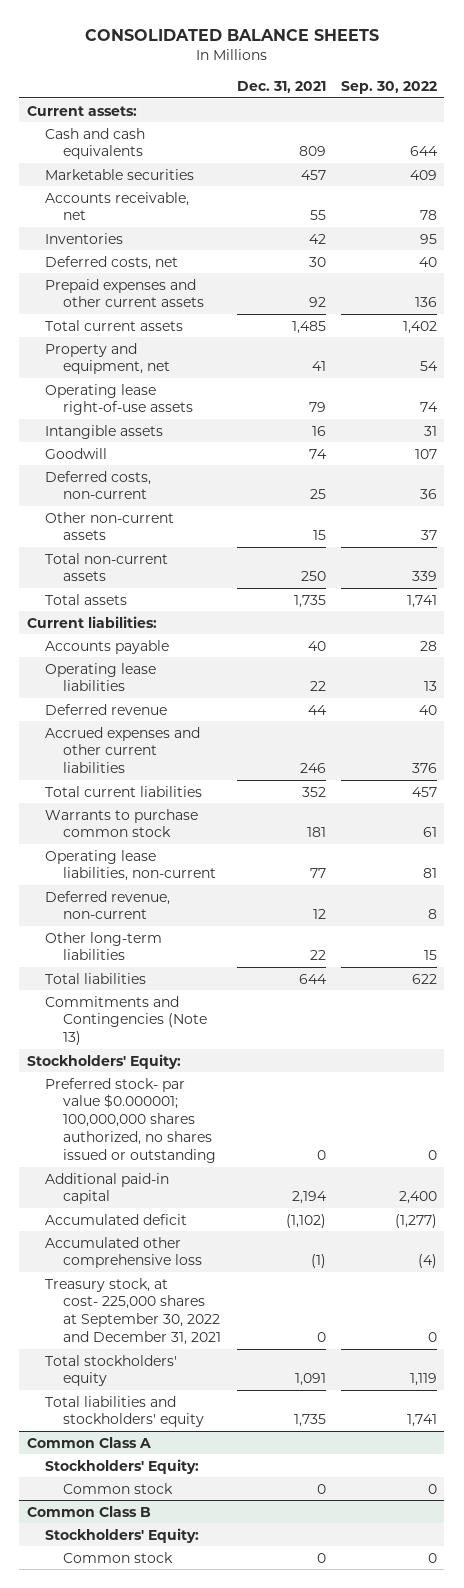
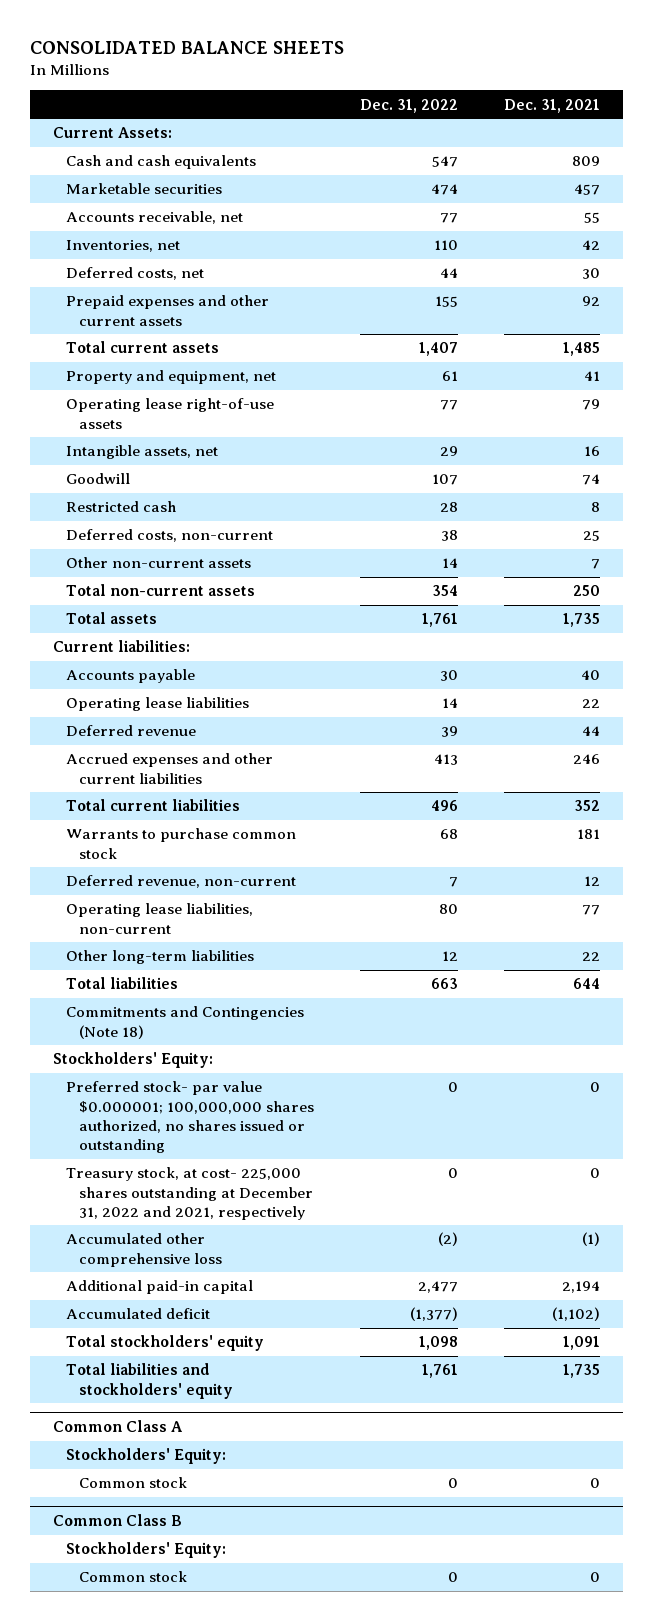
[340,80,437,94] Sep. 30, 2022 -> none
none -> [360,98,459,113] Dec. 31, 2022
[26,105,137,116] Current assets: -> [52,127,172,139] Current Assets:
[45,232,124,244] Inventories -> [65,240,180,253] Inventories, net
[45,424,164,439] Intangible assets -> [65,445,218,460] Intangible assets, net
none -> [65,501,176,513] Restricted cash
[312,530,326,541] 15 -> [591,559,601,570] 7
[45,849,217,882] Operating lease liabilities, non-current -> [65,903,253,934] Operating lease liabilities, non-current
[45,995,208,1046] Commitments and Contingencies (Note 13) -> [65,1006,304,1039] Commitments and Contingencies (Note 18)
none -> [65,1167,314,1220] Treasury stock, at cost- 225,000 shares outstanding at December 31, 2022 and 2021, respectively
[45,1236,203,1269] Accumulated other comprehensive loss -> [65,1233,223,1267] Accumulated other comprehensive loss
[45,1277,222,1346] Treasury stock, at cost- 225,000 shares at September 30, 2022 and December 31, 2021 -> none

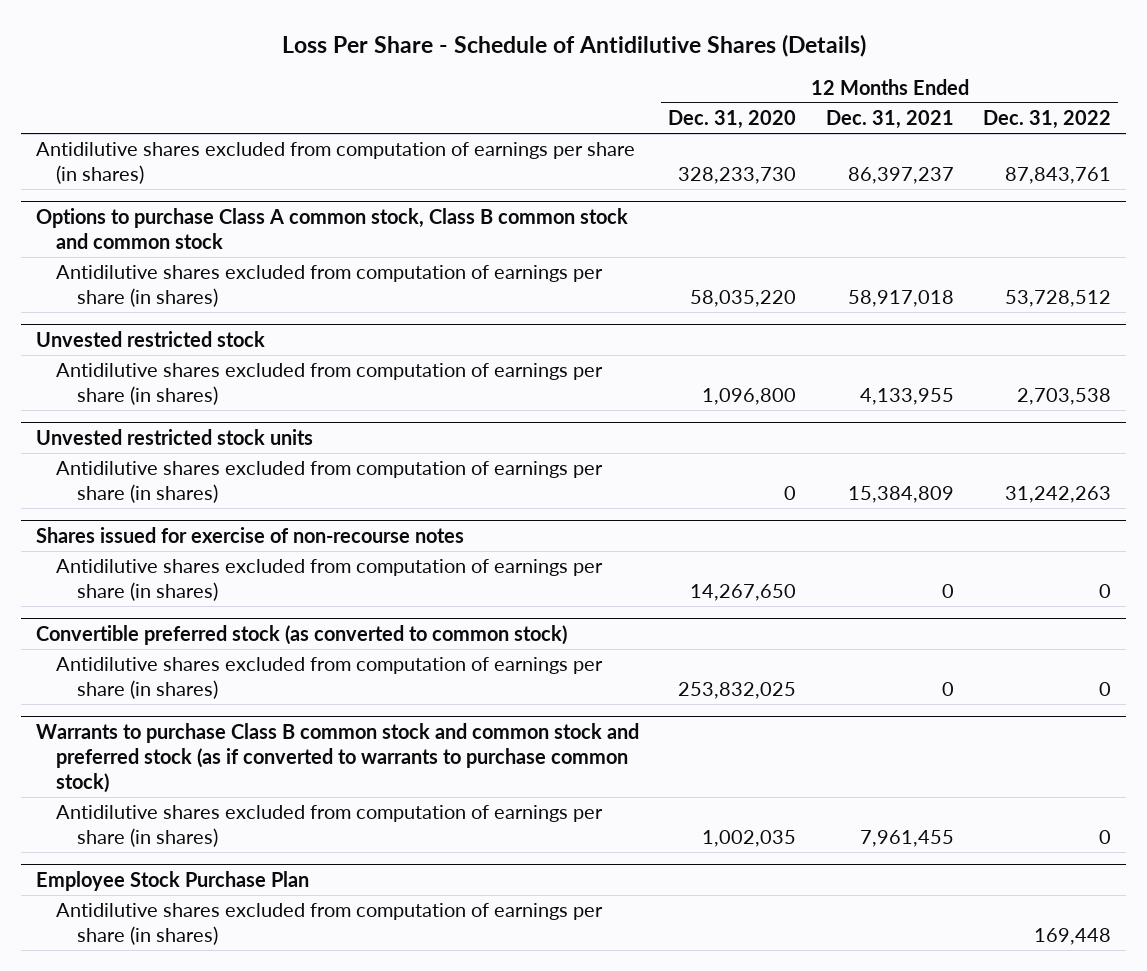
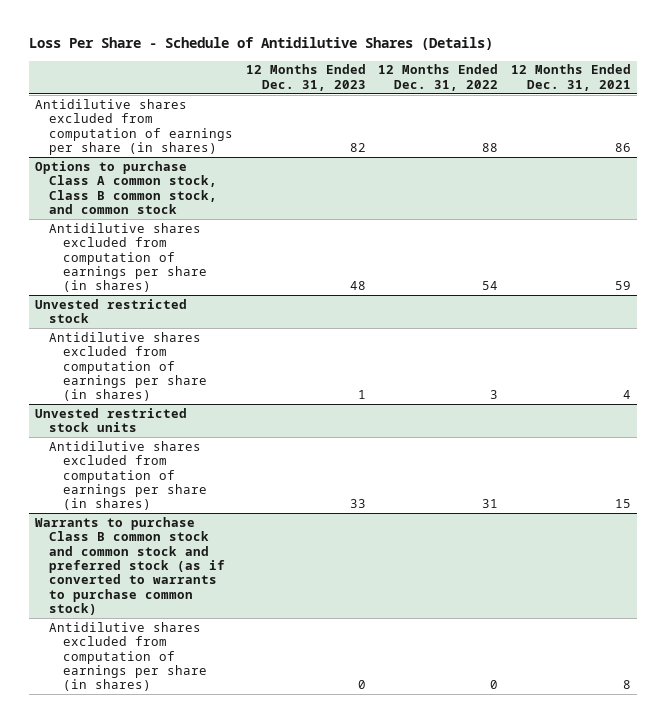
[668,110,797,130] Dec. 31, 2020 -> none
none -> [245,64,366,91] 12 Months Ended Dec. 31, 2023
[847,167,954,185] 86,397,237 -> [614,142,631,152] 86
[1005,167,1112,185] 87,843,761 -> [482,142,499,152] 88
[36,207,629,250] Options to purchase Class A common stock, Class B common stock and common stock -> [35,160,218,214] Options to purchase Class A common stock, Class B common stock, and common stock
[847,290,954,308] 58,917,018 -> [614,281,631,291] 59
[1005,290,1112,308] 53,728,512 -> [482,281,499,291] 54
[859,388,954,406] 4,133,955 -> [622,390,631,400] 4
[1017,388,1112,406] 2,703,538 -> [490,390,499,400] 3
[36,526,465,543] Shares issued for exercise of non-recourse notes -> none
[56,559,604,602] Antidilutive shares excluded from computation of earnings per share (in shares) -> none
[36,624,568,645] Convertible preferred stock (as converted to common stock) -> none
[56,657,604,700] Antidilutive shares excluded from computation of earnings per share (in shares) -> none
[847,486,954,504] 15,384,809 -> [614,499,631,509] 15
[1005,486,1112,504] 31,242,263 -> [482,499,499,509] 31
[36,870,310,891] Employee Stock Purchase Plan -> none
[56,903,604,946] Antidilutive shares excluded from computation of earnings per share (in shares) -> none
[859,830,954,848] 7,961,455 -> [622,680,631,690] 8

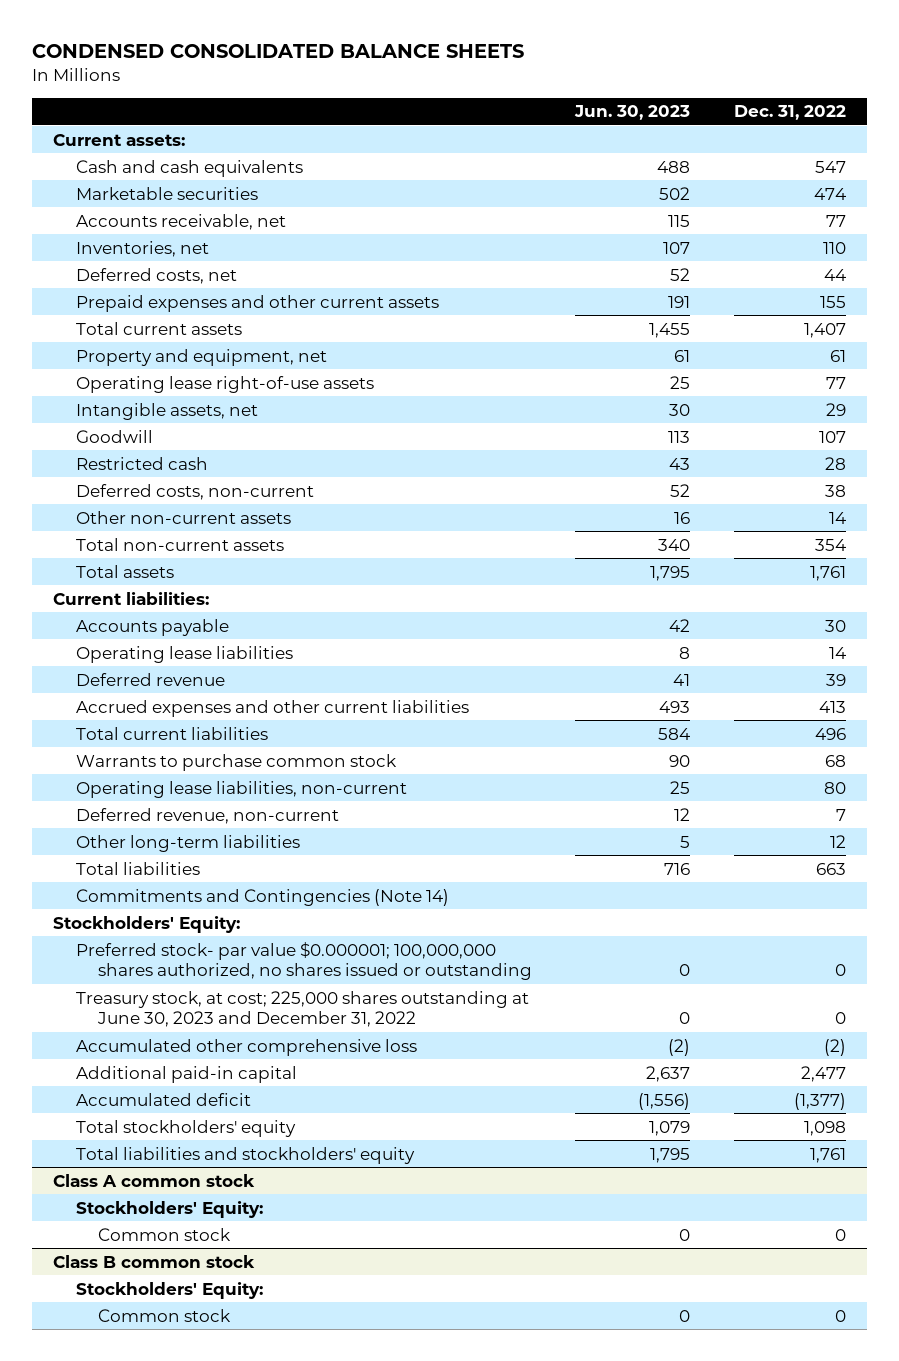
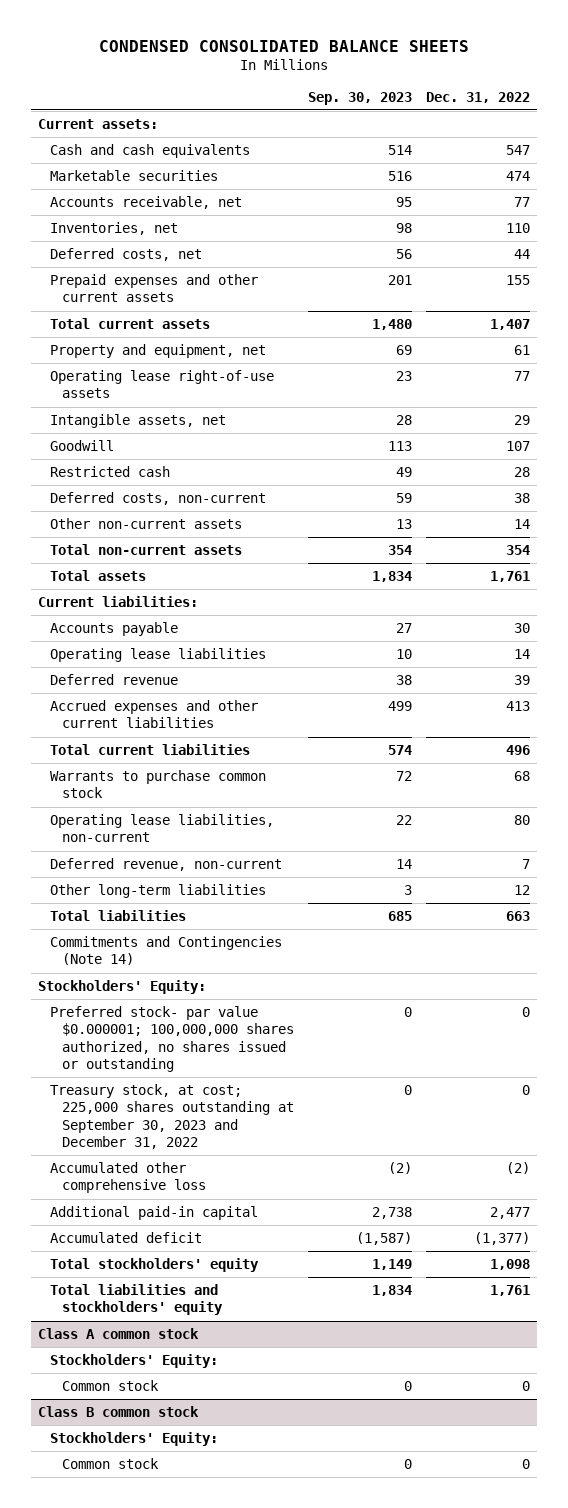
[574,105,691,121] Jun. 30, 2023 -> none
none -> [307,91,412,105] Sep. 30, 2023
[75,990,529,1028] Treasury stock, at cost; 225,000 shares outstanding at June 30, 2023 and December 31, 2022 -> [49,1084,294,1149] Treasury stock, at cost; 225,000 shares outstanding at September 30, 2023 and December 31, 2022

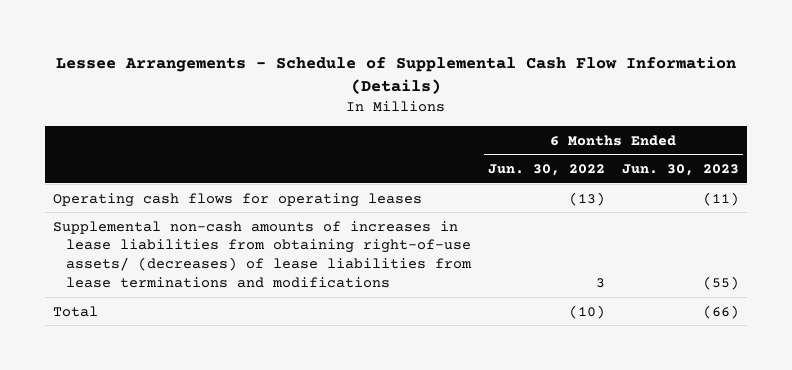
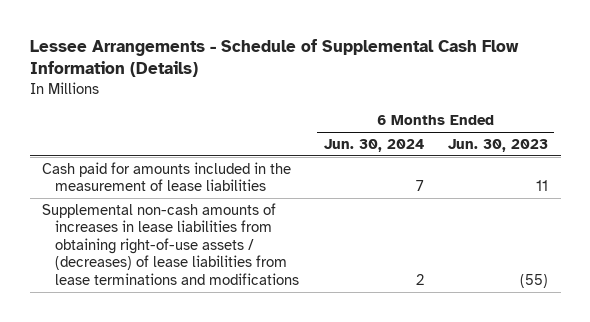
[488,164,606,177] Jun. 30, 2022 -> none
none -> [323,138,424,152] Jun. 30, 2024
[53,192,423,207] Operating cash flows for operating leases -> none
[53,305,99,317] Total -> none
none -> [41,161,291,192] Cash paid for amounts included in the measurement of lease liabilities
[53,220,473,289] Supplemental non-cash amounts of increases in lease liabilities from obtaining right-of-use assets/ (decreases) of lease liabilities from lease terminations and modifications -> [41,202,299,286] Supplemental non-cash amounts of increases in lease liabilities from obtaining right-of-use assets / (decreases) of lease liabilities from lease terminations and modifications

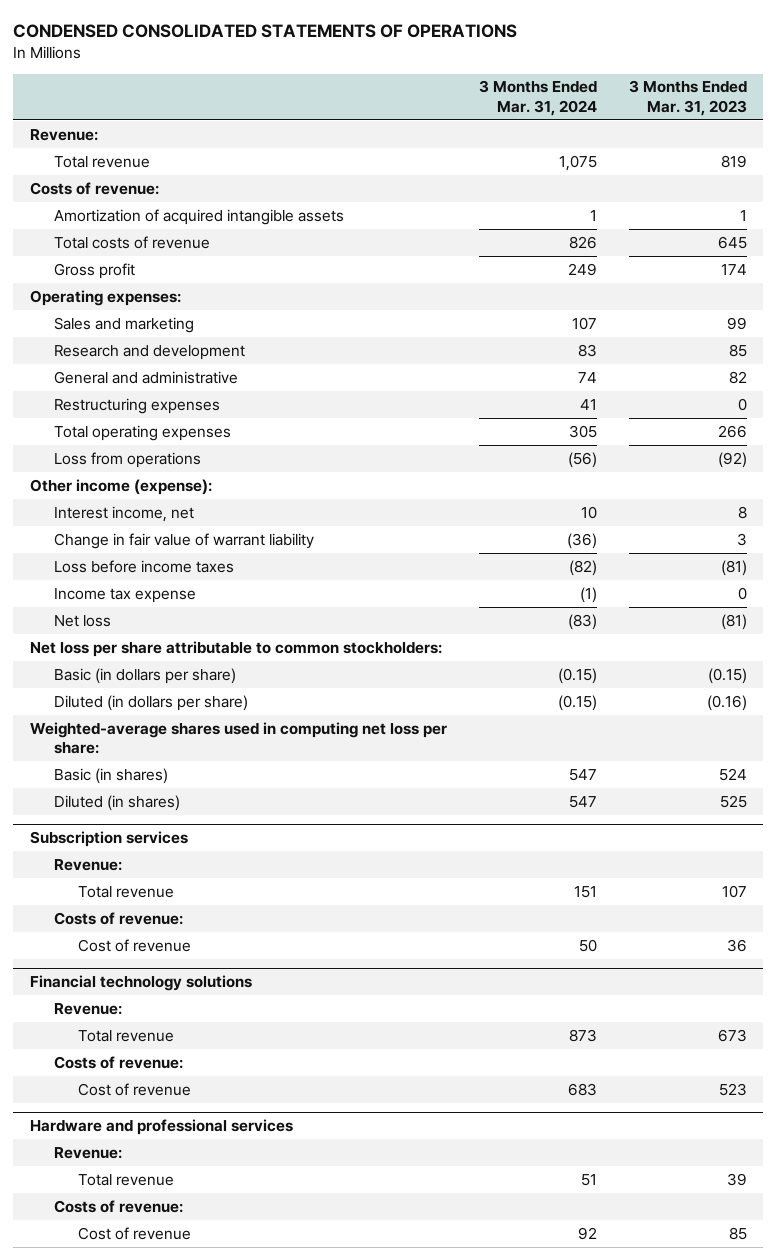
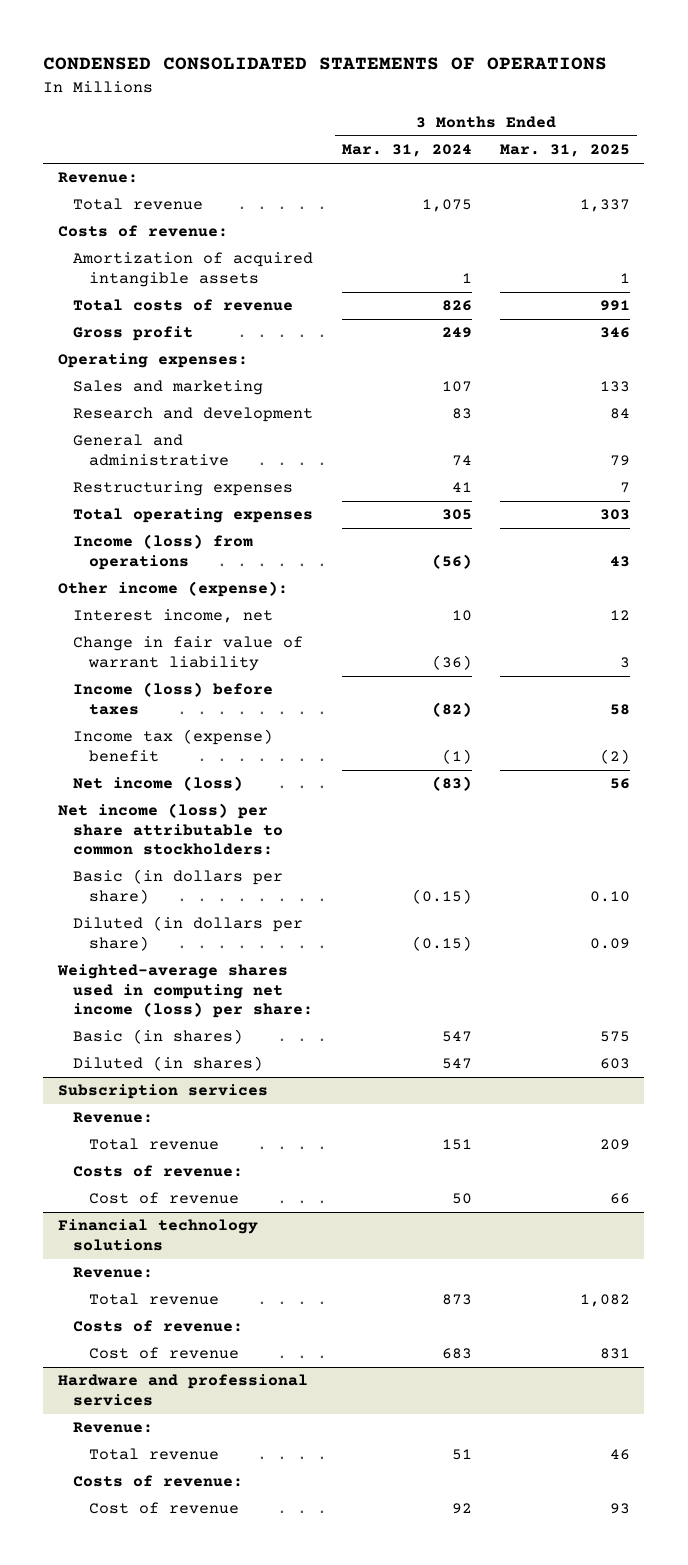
[629,80,748,116] 3 Months Ended Mar. 31, 2023 -> none
none -> [500,144,631,158] Mar. 31, 2025
[53,451,201,468] Loss from operations -> [73,534,254,570] Income (loss) from operations
[53,559,234,573] Loss before income taxes -> [73,682,274,715] Income (loss) before taxes
[53,587,196,603] Income tax expense -> [73,729,274,762] Income tax (expense) benefit
[53,614,111,627] Net loss -> [73,776,244,792] Net income (loss)
[29,640,442,657] Net loss per share attributable to common stockholders: -> [57,803,284,856] Net income (loss) per share attributable to common stockholders:
[29,721,447,755] Weighted-average shares used in computing net loss per share: -> [56,964,314,1019] Weighted-average shares used in computing net income (loss) per share:

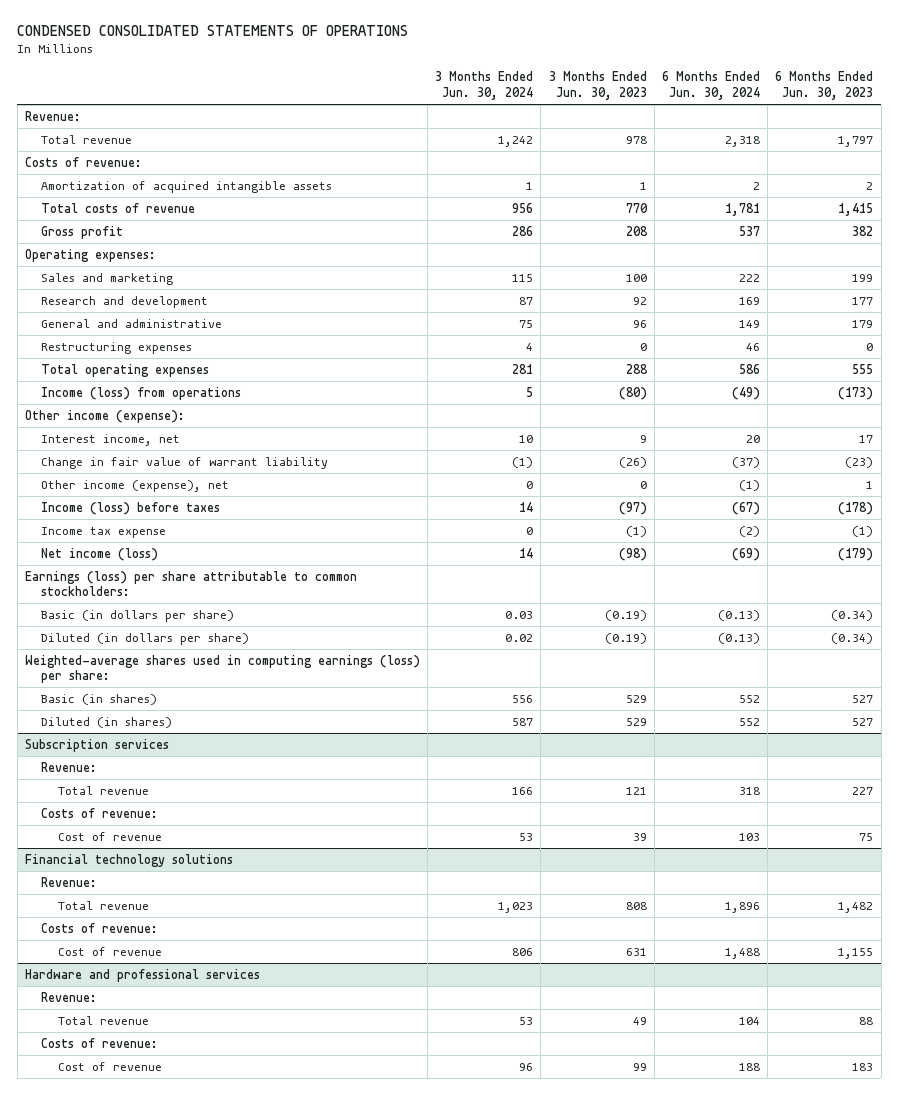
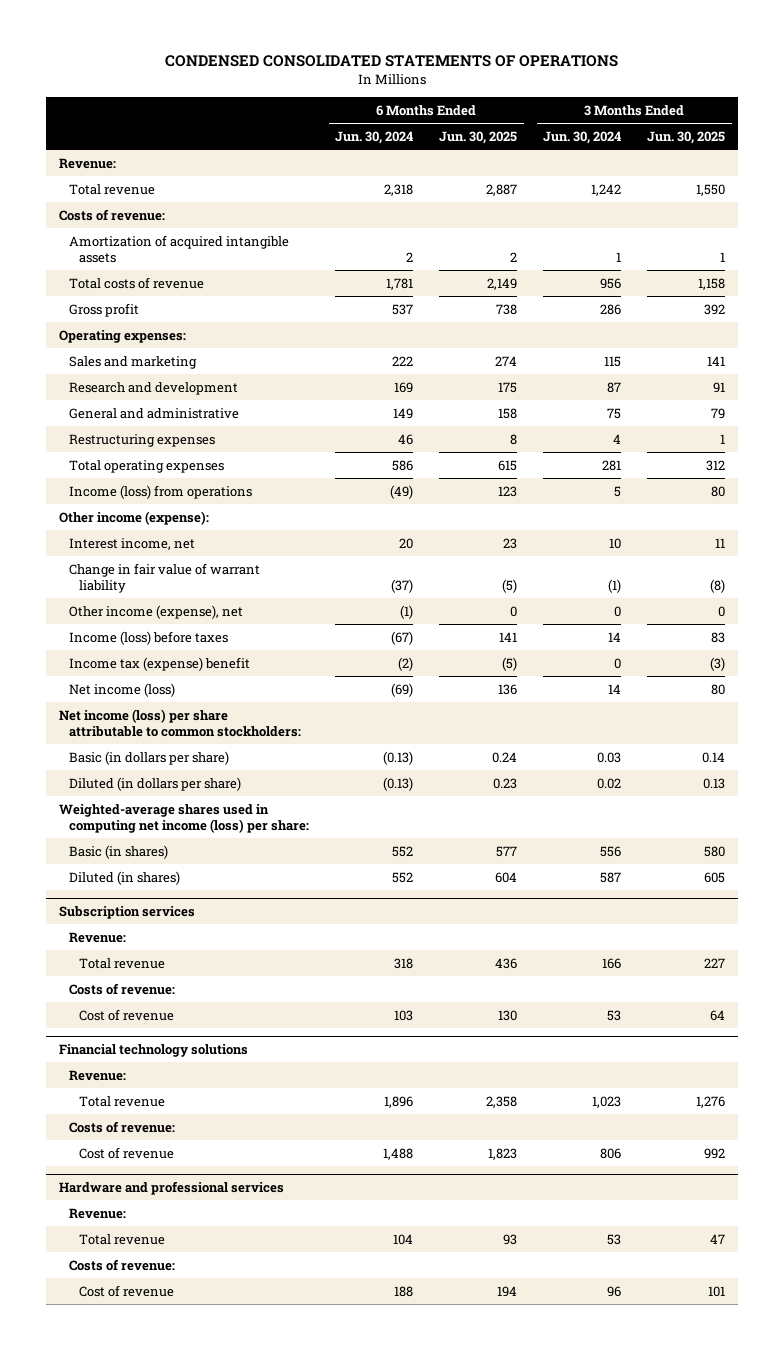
[548,71,647,101] 3 Months Ended Jun. 30, 2023 -> none
[775,71,874,101] 6 Months Ended Jun. 30, 2023 -> none
none -> [439,130,518,144] Jun. 30, 2025
none -> [647,130,726,144] Jun. 30, 2025
[41,526,167,538] Income tax expense -> [68,656,250,671] Income tax (expense) benefit
[24,570,357,597] Earnings (loss) per share attributable to common stockholders: -> [58,708,301,737] Net income (loss) per share attributable to common stockholders:
[24,654,420,684] Weighted-average shares used in computing earnings (loss) per share: -> [58,803,309,833] Weighted-average shares used in computing net income (loss) per share:

